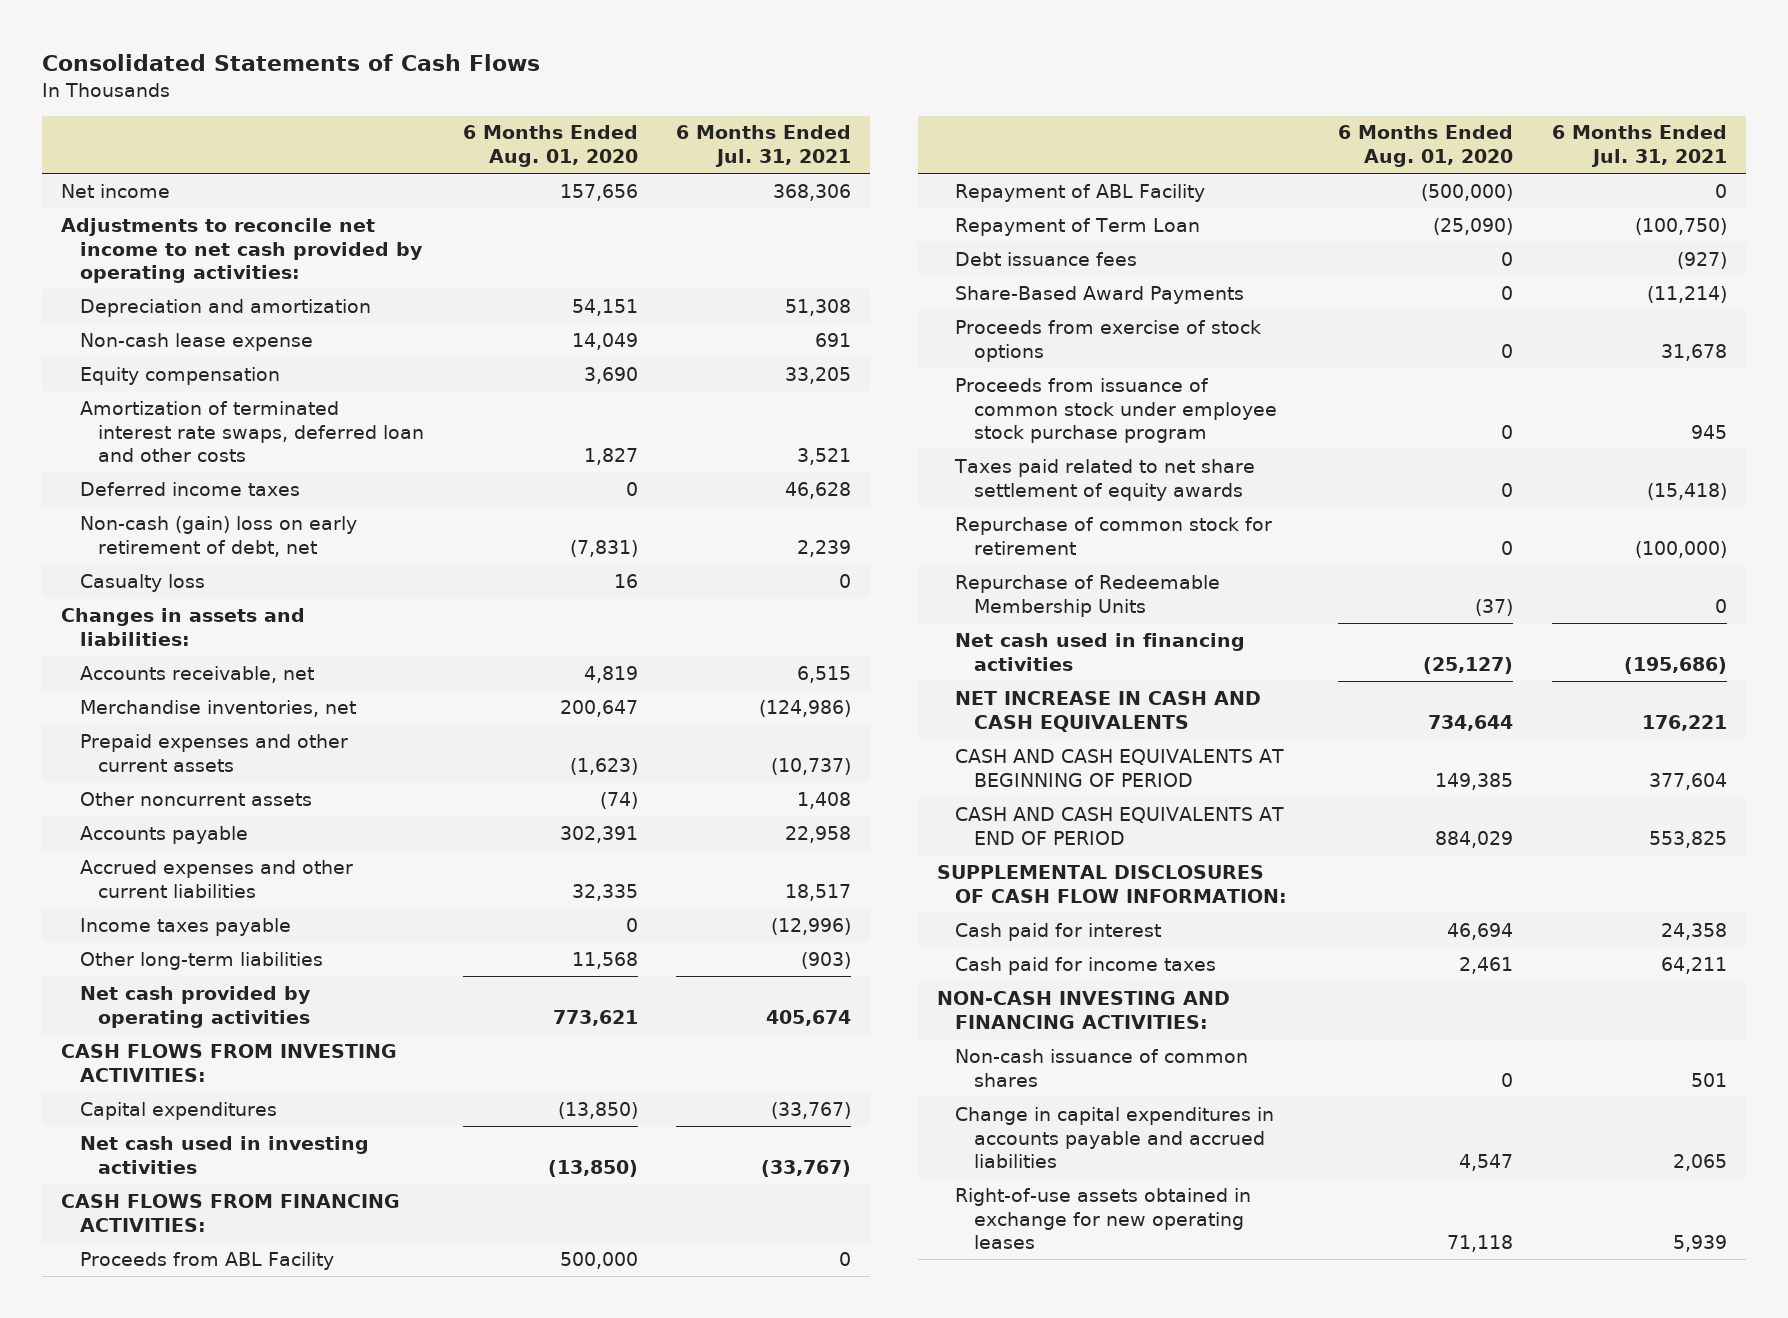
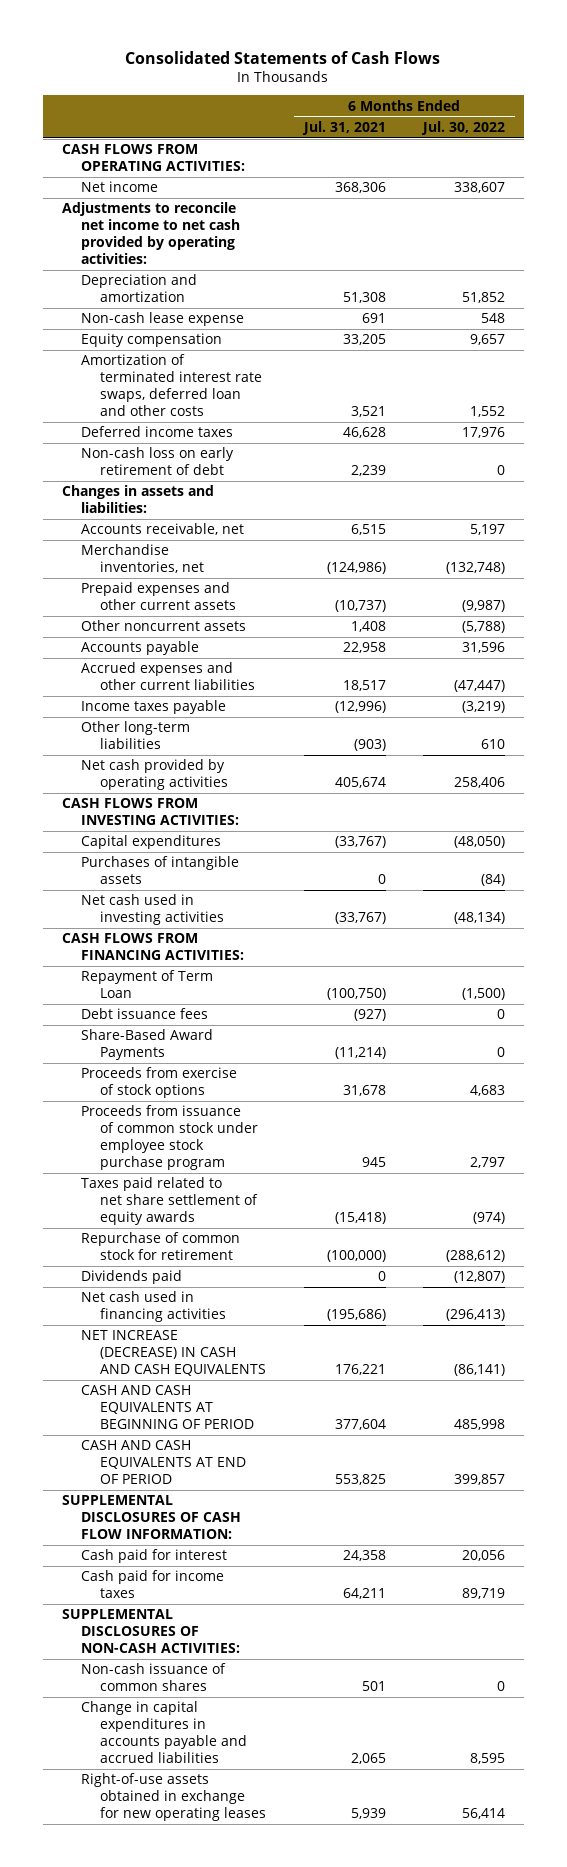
[462,125,638,168] 6 Months Ended Aug. 01, 2020 -> none
none -> [421,120,506,135] Jul. 30, 2022
none -> [61,144,245,172] CASH FLOWS FROM OPERATING ACTIVITIES:
[79,573,205,592] Casualty loss -> none
[79,515,357,557] Non-cash (gain) loss on early retirement of debt, net -> [80,447,234,476] Non-cash loss on early retirement of debt
none -> [80,856,239,885] Purchases of intangible assets
[79,1251,334,1270] Proceeds from ABL Facility -> none
[955,183,1206,202] Repayment of ABL Facility -> none
[955,574,1221,617] Repurchase of Redeemable Membership Units -> none
none -> [80,1270,182,1285] Dividends paid
[955,690,1262,732] NET INCREASE IN CASH AND CASH EQUIVALENTS -> [80,1330,266,1377] NET INCREASE (DECREASE) IN CASH AND CASH EQUIVALENTS
[936,990,1230,1029] NON-CASH INVESTING AND FINANCING ACTIVITIES: -> [61,1609,240,1654] SUPPLEMENTAL DISCLOSURES OF NON-CASH ACTIVITIES:

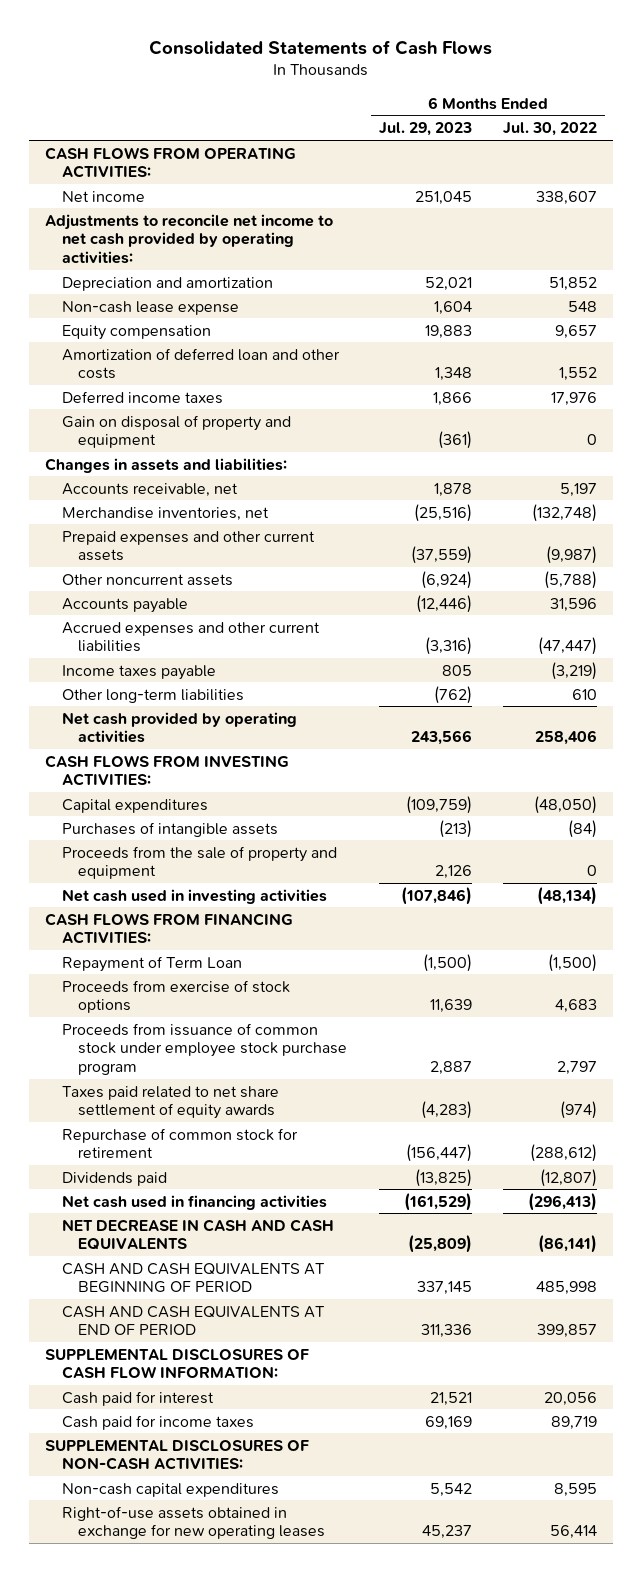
[301,120,386,135] Jul. 31, 2021 -> none
none -> [378,122,472,137] Jul. 29, 2023
[80,354,262,417] Amortization of terminated interest rate swaps, deferred loan and other costs -> [61,347,340,380] Amortization of deferred loan and other costs
[80,447,234,476] Non-cash loss on early retirement of debt -> none
none -> [61,414,291,449] Gain on disposal of property and equipment
none -> [61,845,337,880] Proceeds from the sale of property and equipment
[80,1008,208,1020] Debt issuance fees -> none
[80,1029,213,1061] Share-Based Award Payments -> none
[80,1330,266,1377] NET INCREASE (DECREASE) IN CASH AND CASH EQUIVALENTS -> [61,1218,334,1251] NET DECREASE IN CASH AND CASH EQUIVALENTS
[80,1663,226,1692] Non-cash issuance of common shares -> none
[80,1701,247,1764] Change in capital expenditures in accounts payable and accrued liabilities -> [61,1482,279,1497] Non-cash capital expenditures

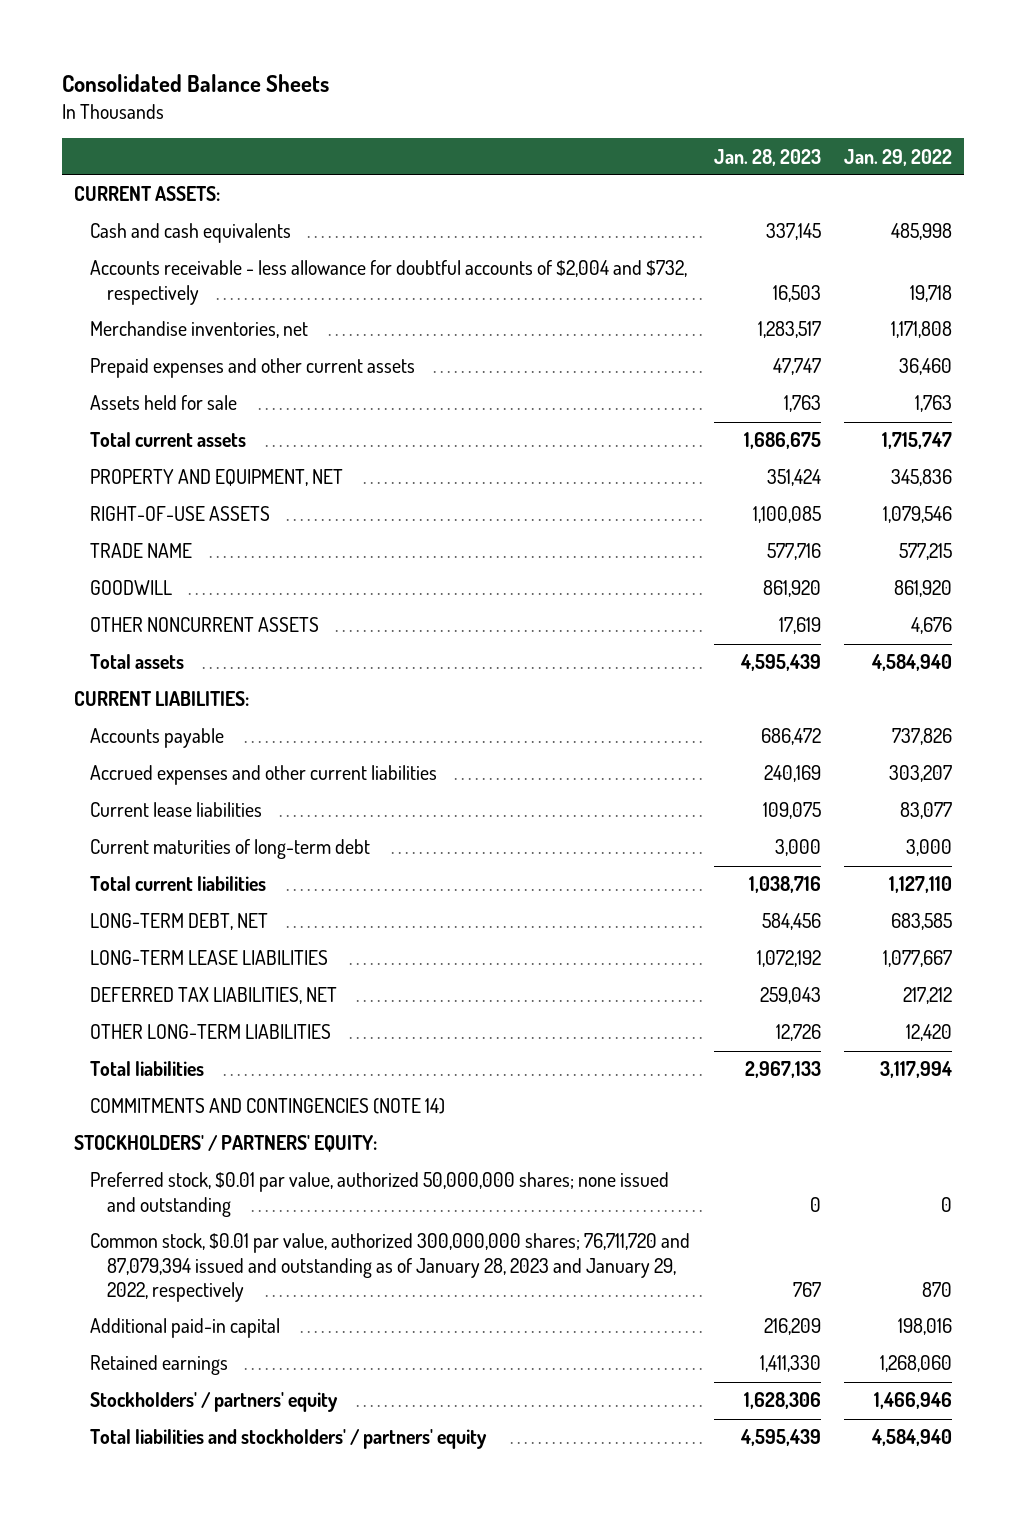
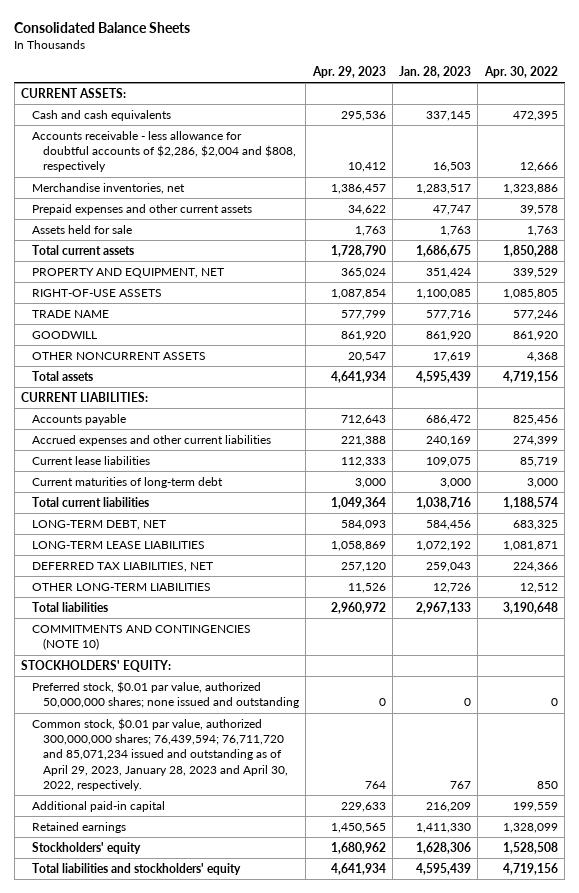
[844,148,953,166] Jan. 29, 2022 -> none
none -> [311,66,386,79] Apr. 29, 2023
none -> [483,66,558,79] Apr. 30, 2022
[90,260,688,305] Accounts receivable - less allowance for doubtful accounts of $2,004 and $732, respectively -> [32,130,296,173] Accounts receivable - less allowance for doubtful accounts of $2,286, $2,004 and $808, respectively
[90,1098,446,1115] COMMITMENTS AND CONTINGENCIES (NOTE 14) -> [32,624,252,651] COMMITMENTS AND CONTINGENCIES (NOTE 10)
[73,1135,377,1153] STOCKHOLDERS' / PARTNERS' EQUITY: -> [21,659,172,672] STOCKHOLDERS' EQUITY:
[90,1233,691,1302] Common stock, $0.01 par value, authorized 300,000,000 shares; 76,711,720 and 87,079,394 issued and outstanding as of January 28, 2023 and January 29, 2022, respectively -> [32,717,288,791] Common stock, $0.01 par value, authorized 300,000,000 shares; 76,439,594; 76,711,720 and 85,071,234 issued and outstanding as of April 29, 2023, January 28, 2023 and April 30, 2022, respectively.
[90,1392,339,1413] Stockholders' / partners' equity -> [32,841,142,854] Stockholders' equity
[90,1429,488,1450] Total liabilities and stockholders' / partners' equity -> [32,862,242,875] Total liabilities and stockholders' equity

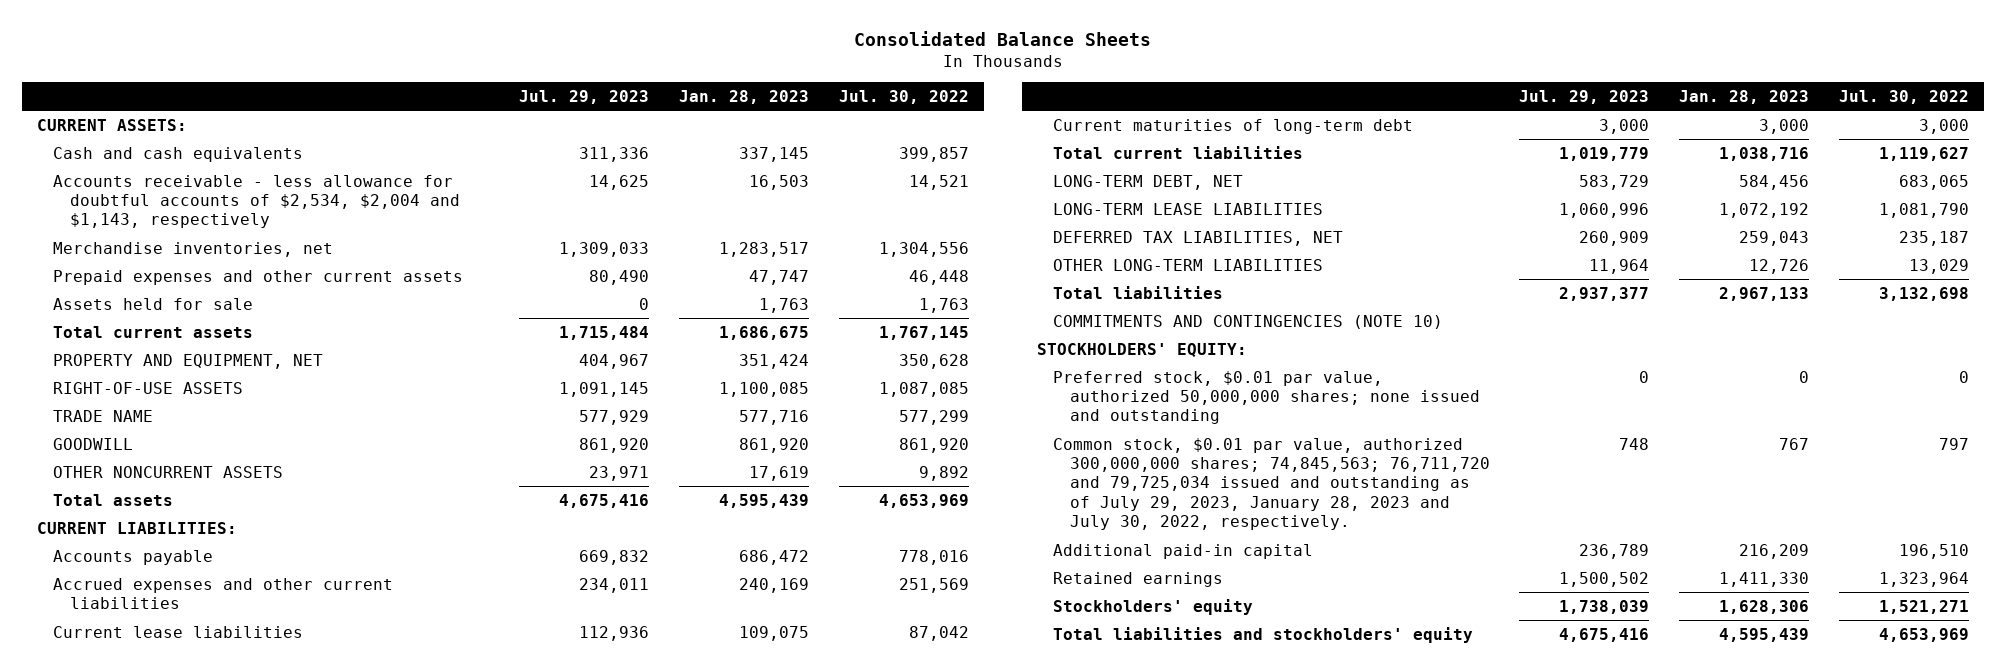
[311,66,386,79] Apr. 29, 2023 -> none
[483,66,558,79] Apr. 30, 2022 -> none
none -> [519,89,650,104] Jul. 29, 2023
none -> [838,89,969,104] Jul. 30, 2022
[32,130,296,173] Accounts receivable - less allowance for doubtful accounts of $2,286, $2,004 and $808, respectively -> [53,174,460,229] Accounts receivable - less allowance for doubtful accounts of $2,534, $2,004 and $1,143, respectively
[32,717,288,791] Common stock, $0.01 par value, authorized 300,000,000 shares; 76,439,594; 76,711,720 and 85,071,234 issued and outstanding as of April 29, 2023, January 28, 2023 and April 30, 2022, respectively. -> [1053,437,1490,531] Common stock, $0.01 par value, authorized 300,000,000 shares; 74,845,563; 76,711,720 and 79,725,034 issued and outstanding as of July 29, 2023, January 28, 2023 and July 30, 2022, respectively.

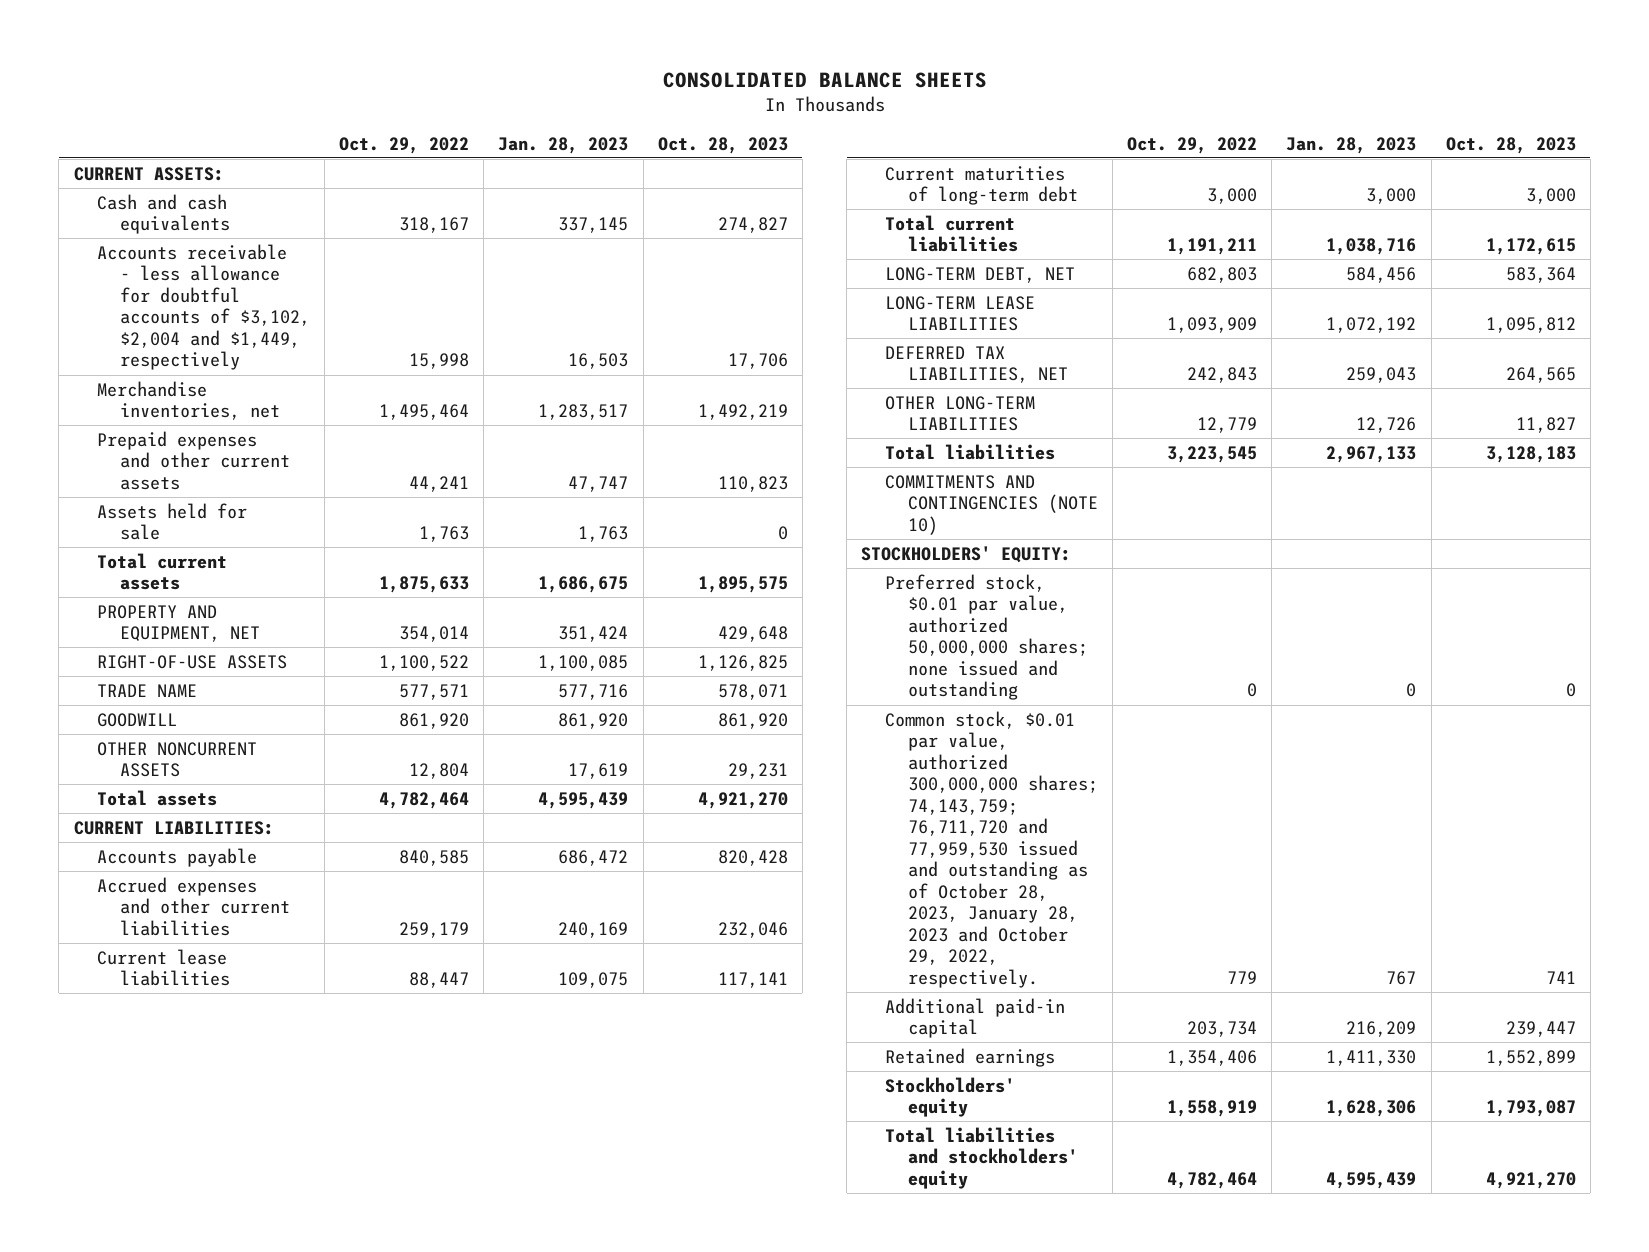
[853,30,1151,46] Consolidated Balance Sheets -> [662,71,987,88] CONSOLIDATED BALANCE SHEETS
[519,89,650,104] Jul. 29, 2023 -> none
[838,89,969,104] Jul. 30, 2022 -> none
none -> [339,136,470,154] Oct. 29, 2022
none -> [657,136,788,154] Oct. 28, 2023
[53,174,460,229] Accounts receivable - less allowance for doubtful accounts of $2,534, $2,004 and $1,143, respectively -> [96,243,311,371] Accounts receivable - less allowance for doubtful accounts of $3,102, $2,004 and $1,449, respectively
[1053,437,1490,531] Common stock, $0.01 par value, authorized 300,000,000 shares; 74,845,563; 76,711,720 and 79,725,034 issued and outstanding as of July 29, 2023, January 28, 2023 and July 30, 2022, respectively. -> [884,710,1099,988] Common stock, $0.01 par value, authorized 300,000,000 shares; 74,143,759; 76,711,720 and 77,959,530 issued and outstanding as of October 28, 2023, January 28, 2023 and October 29, 2022, respectively.

